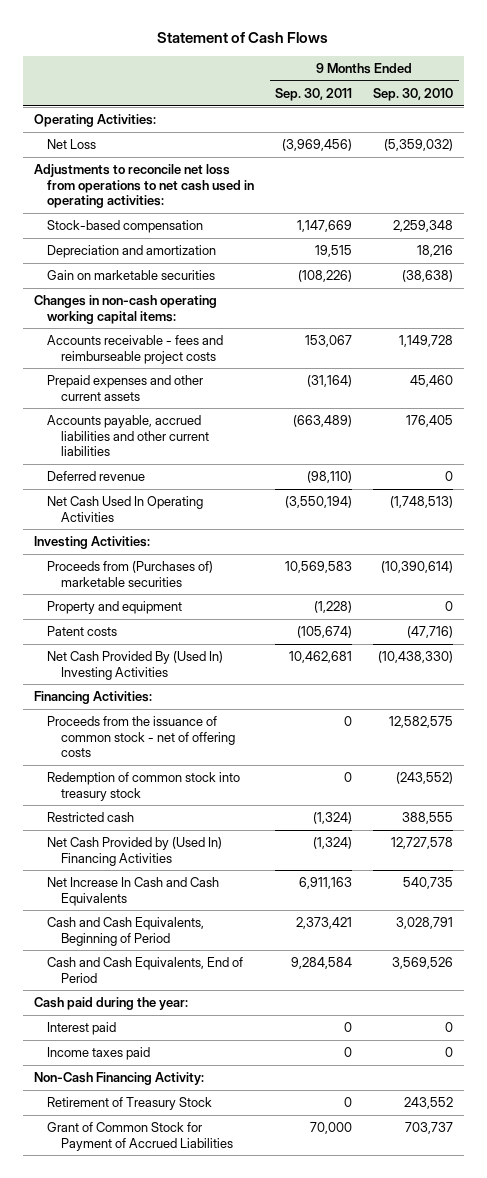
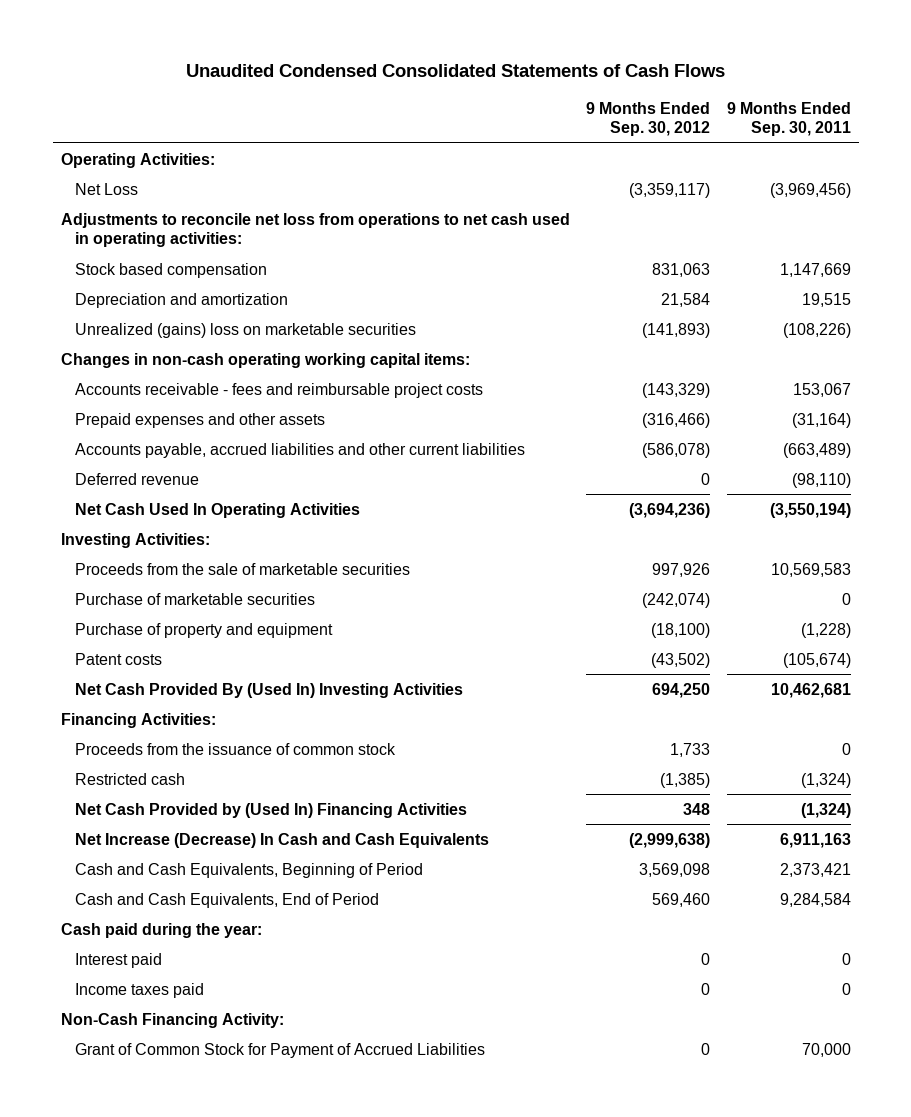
[157,31,329,43] Statement of Cash Flows -> [185,64,725,78] Unaudited Condensed Consolidated Statements of Cash Flows
[373,88,454,102] Sep. 30, 2010 -> none
none -> [586,101,711,137] 9 Months Ended Sep. 30, 2012
[47,220,204,234] Stock-based compensation -> [74,262,267,278] Stock based compensation
[47,270,216,281] Gain on marketable securities -> [74,322,416,338] Unrealized (gains) loss on marketable securities
[47,335,224,364] Accounts receivable - fees and reimburseable project costs -> [74,382,483,398] Accounts receivable - fees and reimbursable project costs
[47,375,204,401] Prepaid expenses and other current assets -> [74,412,325,428] Prepaid expenses and other assets
[47,561,214,587] Proceeds from (Purchases of) marketable securities -> [74,562,410,575] Proceeds from the sale of marketable securities
none -> [74,592,315,605] Purchase of marketable securities
[47,601,183,615] Property and equipment -> [74,622,333,638] Purchase of property and equipment
[47,772,241,801] Redemption of common stock into treasury stock -> none
[47,716,236,757] Proceeds from the issuance of common stock - net of offering costs -> [74,742,396,755] Proceeds from the issuance of common stock
[47,877,220,906] Net Increase In Cash and Cash Equivalents -> [74,832,489,848] Net Increase (Decrease) In Cash and Cash Equivalents
[47,1097,213,1111] Retirement of Treasury Stock -> none

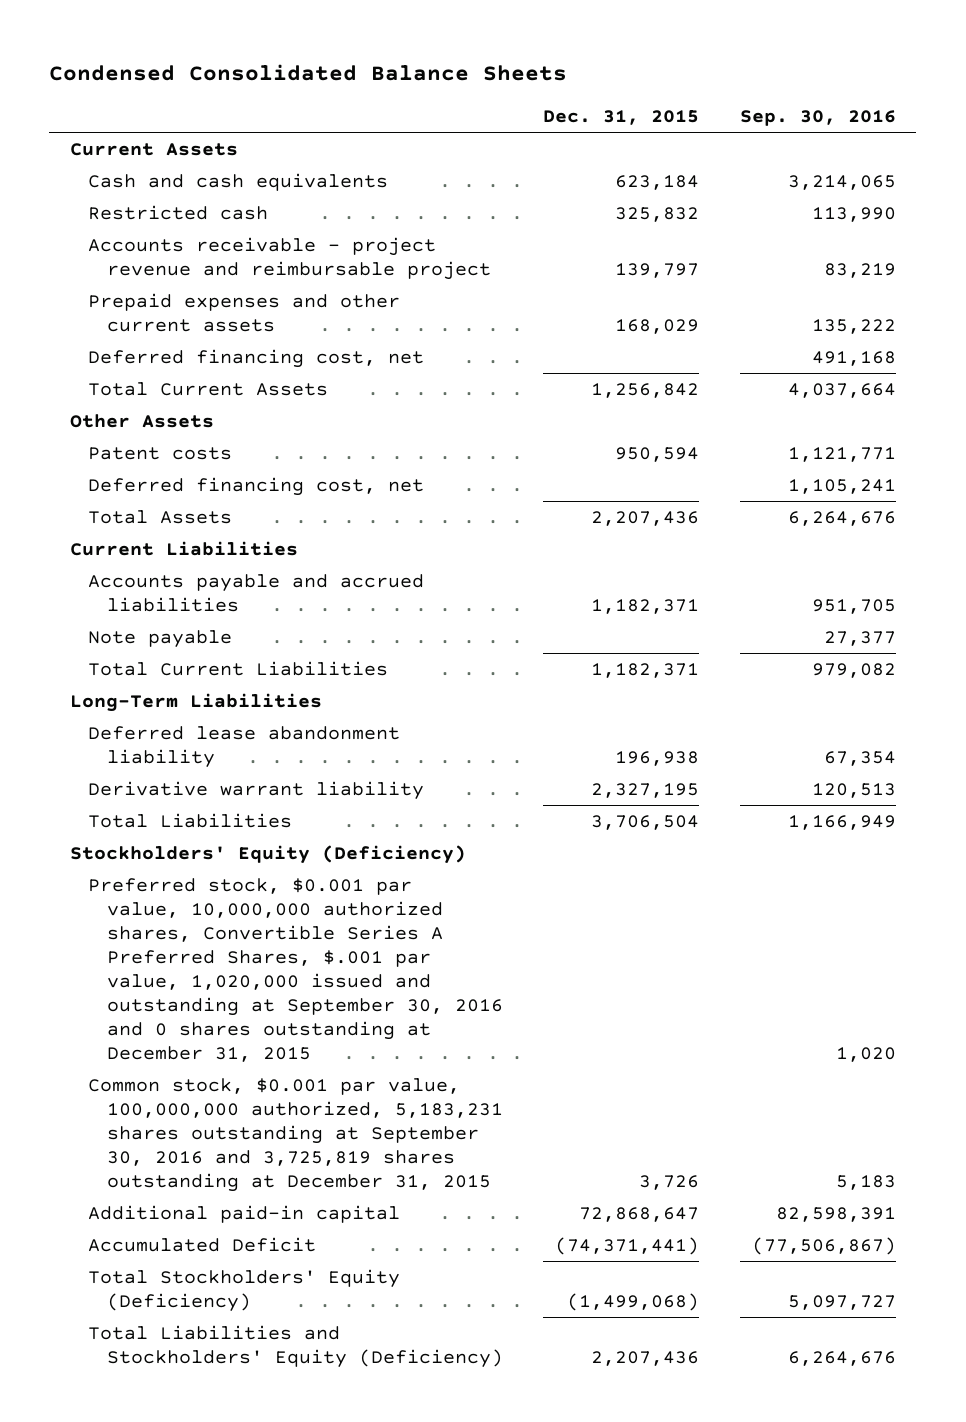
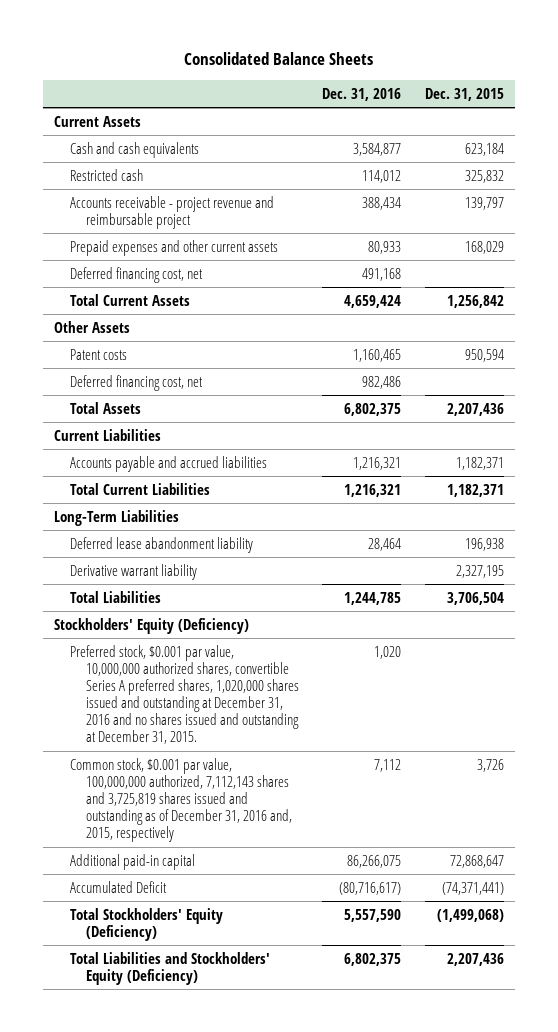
[49,64,568,82] Condensed Consolidated Balance Sheets -> [183,52,373,66] Consolidated Balance Sheets
[739,110,896,127] Sep. 30, 2016 -> none
none -> [322,87,402,101] Dec. 31, 2016
[88,629,233,648] Note payable -> none
[88,877,503,1063] Preferred stock, $0.001 par value, 10,000,000 authorized shares, Convertible Series A Preferred Shares, $.001 par value, 1,020,000 issued and outstanding at September 30, 2016 and 0 shares outstanding at December 31, 2015 -> [70,644,299,745] Preferred stock, $0.001 par value, 10,000,000 authorized shares, convertible Series A preferred shares, 1,020,000 shares issued and outstanding at December 31, 2016 and no shares issued and outstanding at December 31, 2015.
[88,1077,503,1193] Common stock, $0.001 par value, 100,000,000 authorized, 5,183,231 shares outstanding at September 30, 2016 and 3,725,819 shares outstanding at December 31, 2015 -> [70,757,292,843] Common stock, $0.001 par value, 100,000,000 authorized, 7,112,143 shares and 3,725,819 shares issued and outstanding as of December 31, 2016 and, 2015, respectively

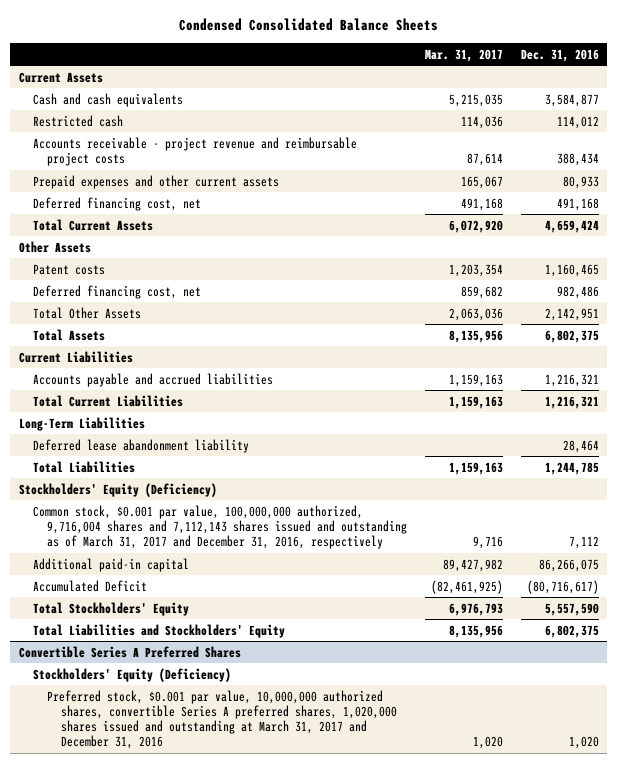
[183,52,373,66] Consolidated Balance Sheets -> [178,18,438,32] Condensed Consolidated Balance Sheets
[424,87,504,101] Dec. 31, 2015 -> none
none -> [425,48,504,62] Mar. 31, 2017
[70,195,275,229] Accounts receivable - project revenue and reimbursable project -> [33,136,358,166] Accounts receivable - project revenue and reimbursable project costs
none -> [33,306,142,319] Total Other Assets
[70,563,198,580] Derivative warrant liability -> none
[70,644,299,745] Preferred stock, $0.001 par value, 10,000,000 authorized shares, convertible Series A preferred shares, 1,020,000 shares issued and outstanding at December 31, 2016 and no shares issued and outstanding at December 31, 2015. -> none
[70,757,292,843] Common stock, $0.001 par value, 100,000,000 authorized, 7,112,143 shares and 3,725,819 shares issued and outstanding as of December 31, 2016 and, 2015, respectively -> [33,504,408,550] Common stock, $0.001 par value, 100,000,000 authorized, 9,716,004 shares and 7,112,143 shares issued and outstanding as of March 31, 2017 and December 31, 2016, respectively
[70,907,224,941] Total Stockholders' Equity (Deficiency) -> [33,601,190,616] Total Stockholders' Equity
[70,951,271,985] Total Liabilities and Stockholders' Equity (Deficiency) -> [33,623,286,638] Total Liabilities and Stockholders' Equity
none -> [19,645,242,658] Convertible Series A Preferred Shares
none -> [33,667,232,682] Stockholders' Equity (Deficiency)
none -> [47,689,398,750] Preferred stock, $0.001 par value, 10,000,000 authorized shares, convertible Series A preferred shares, 1,020,000 shares issued and outstanding at March 31, 2017 and December 31, 2016

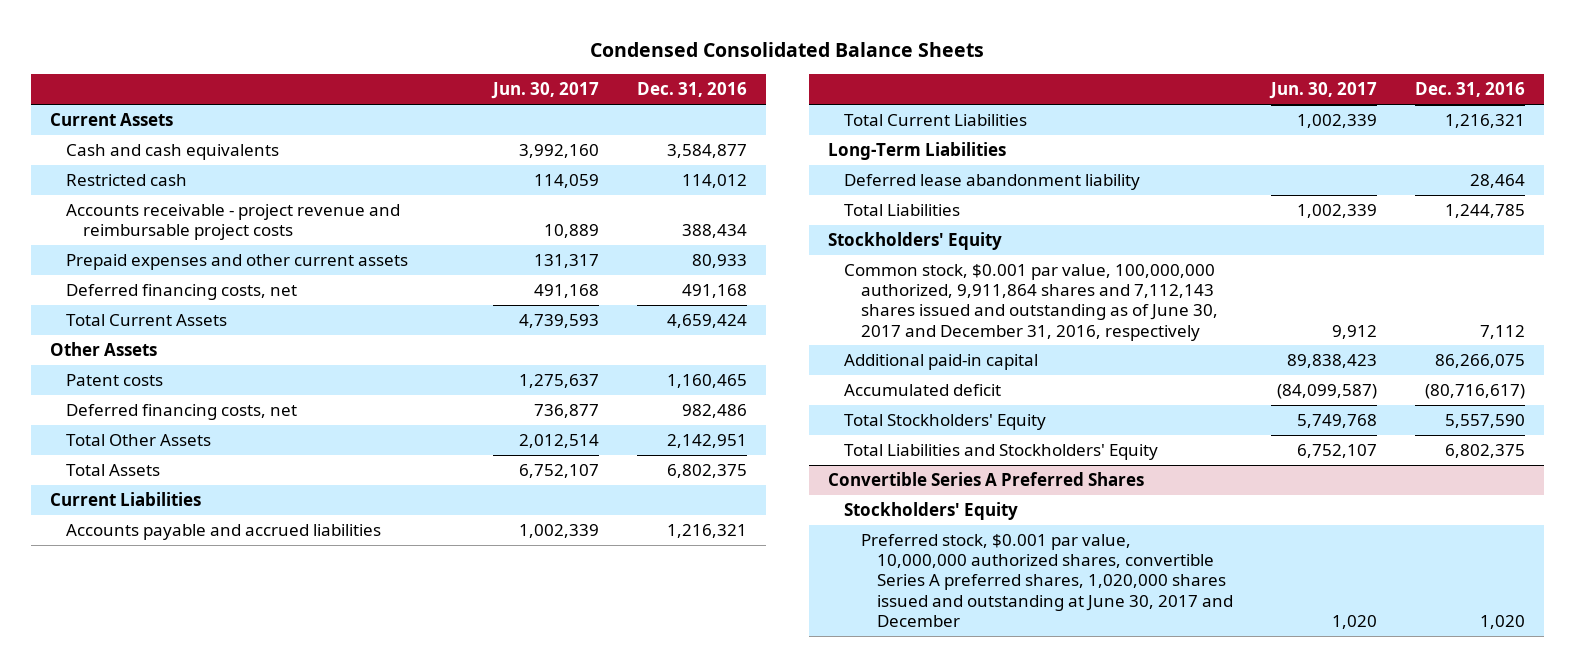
[425,48,504,62] Mar. 31, 2017 -> none
none -> [491,82,600,100] Jun. 30, 2017
[33,196,202,211] Deferred financing cost, net -> [66,283,298,300] Deferred financing costs, net
[33,284,202,299] Deferred financing cost, net -> [66,403,298,420] Deferred financing costs, net
[19,482,218,497] Stockholders' Equity (Deficiency) -> [827,231,1002,250] Stockholders' Equity
[33,504,408,550] Common stock, $0.001 par value, 100,000,000 authorized, 9,716,004 shares and 7,112,143 shares issued and outstanding as of March 31, 2017 and December 31, 2016, respectively -> [844,263,1218,341] Common stock, $0.001 par value, 100,000,000 authorized, 9,911,864 shares and 7,112,143 shares issued and outstanding as of June 30, 2017 and December 31, 2016, respectively
[33,579,148,592] Accumulated Deficit -> [844,383,1002,396] Accumulated deficit
[33,667,232,682] Stockholders' Equity (Deficiency) -> [844,501,1019,520] Stockholders' Equity
[47,689,398,750] Preferred stock, $0.001 par value, 10,000,000 authorized shares, convertible Series A preferred shares, 1,020,000 shares issued and outstanding at March 31, 2017 and December 31, 2016 -> [860,533,1234,627] Preferred stock, $0.001 par value, 10,000,000 authorized shares, convertible Series A preferred shares, 1,020,000 shares issued and outstanding at June 30, 2017 and December

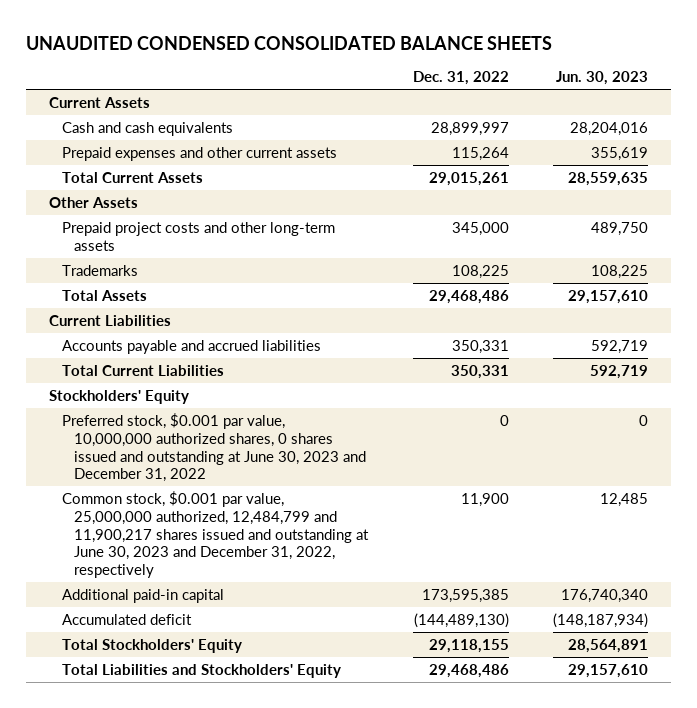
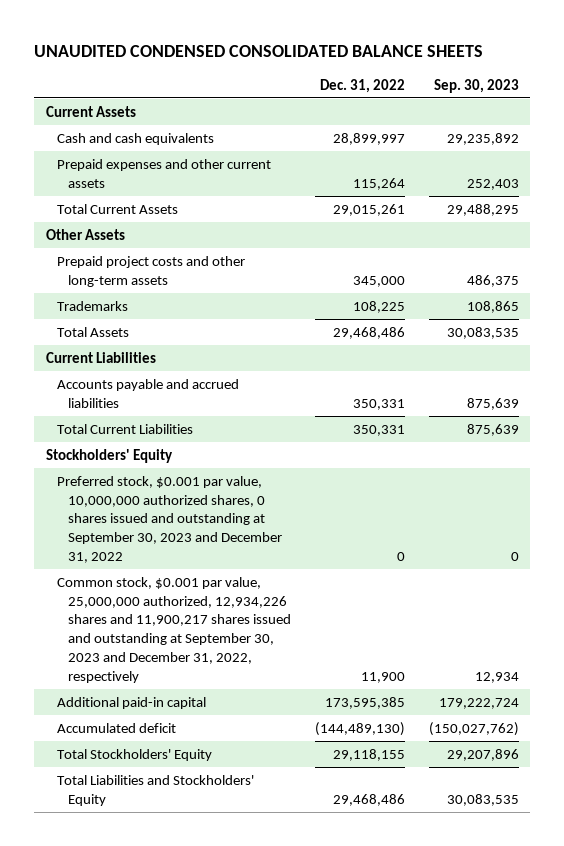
[556,71,649,86] Jun. 30, 2023 -> none
none -> [433,79,519,94] Sep. 30, 2023
[61,412,367,483] Preferred stock, $0.001 par value, 10,000,000 authorized shares, 0 shares issued and outstanding at June 30, 2023 and December 31, 2022 -> [56,475,283,564] Preferred stock, $0.001 par value, 10,000,000 authorized shares, 0 shares issued and outstanding at September 30, 2023 and December 31, 2022
[61,490,370,579] Common stock, $0.001 par value, 25,000,000 authorized, 12,484,799 and 11,900,217 shares issued and outstanding at June 30, 2023 and December 31, 2022, respectively -> [56,576,292,684] Common stock, $0.001 par value, 25,000,000 authorized, 12,934,226 shares and 11,900,217 shares issued and outstanding at September 30, 2023 and December 31, 2022, respectively

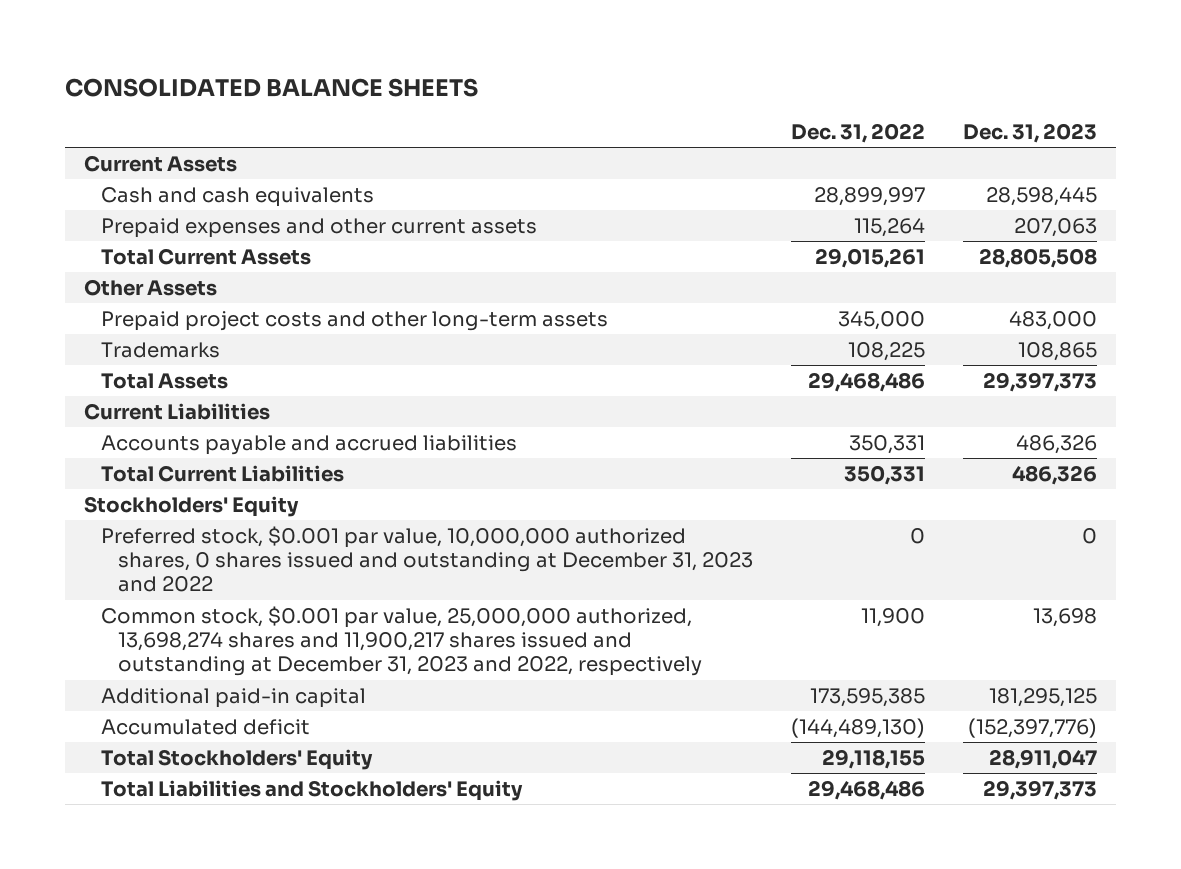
[33,45,483,58] UNAUDITED CONDENSED CONSOLIDATED BALANCE SHEETS -> [64,77,478,97] CONSOLIDATED BALANCE SHEETS
[433,79,519,94] Sep. 30, 2023 -> none
none -> [963,122,1098,143] Dec. 31, 2023
[56,475,283,564] Preferred stock, $0.001 par value, 10,000,000 authorized shares, 0 shares issued and outstanding at September 30, 2023 and December 31, 2022 -> [100,526,753,593] Preferred stock, $0.001 par value, 10,000,000 authorized shares, 0 shares issued and outstanding at December 31, 2023 and 2022
[56,576,292,684] Common stock, $0.001 par value, 25,000,000 authorized, 12,934,226 shares and 11,900,217 shares issued and outstanding at September 30, 2023 and December 31, 2022, respectively -> [100,606,702,677] Common stock, $0.001 par value, 25,000,000 authorized, 13,698,274 shares and 11,900,217 shares issued and outstanding at December 31, 2023 and 2022, respectively

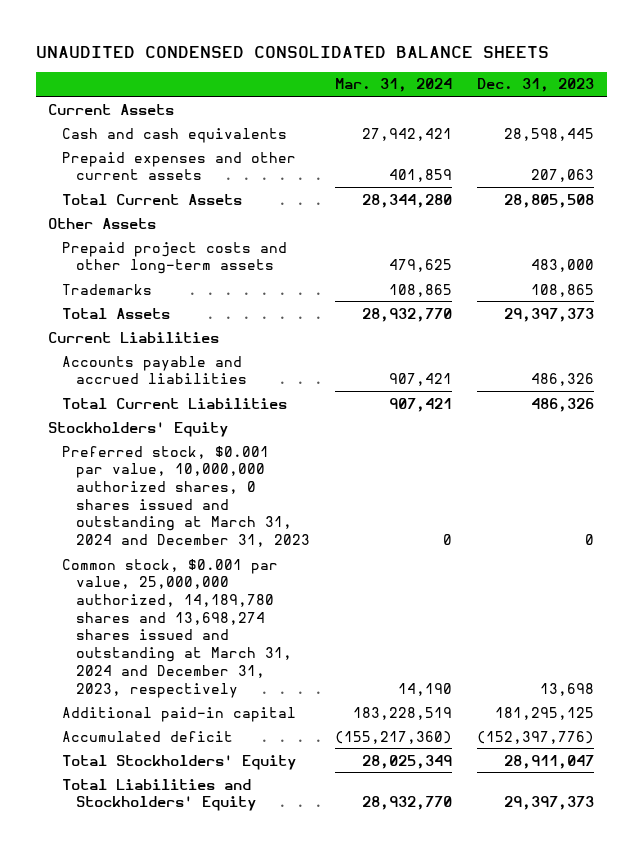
[64,77,478,97] CONSOLIDATED BALANCE SHEETS -> [35,45,549,58] UNAUDITED CONDENSED CONSOLIDATED BALANCE SHEETS
[790,122,925,143] Dec. 31, 2022 -> none
none -> [335,78,453,93] Mar. 31, 2024
[100,526,753,593] Preferred stock, $0.001 par value, 10,000,000 authorized shares, 0 shares issued and outstanding at December 31, 2023 and 2022 -> [62,445,311,548] Preferred stock, $0.001 par value, 10,000,000 authorized shares, 0 shares issued and outstanding at March 31, 2024 and December 31, 2023
[100,606,702,677] Common stock, $0.001 par value, 25,000,000 authorized, 13,698,274 shares and 11,900,217 shares issued and outstanding at December 31, 2023 and 2022, respectively -> [62,558,293,698] Common stock, $0.001 par value, 25,000,000 authorized, 14,189,780 shares and 13,698,274 shares issued and outstanding at March 31, 2024 and December 31, 2023, respectively

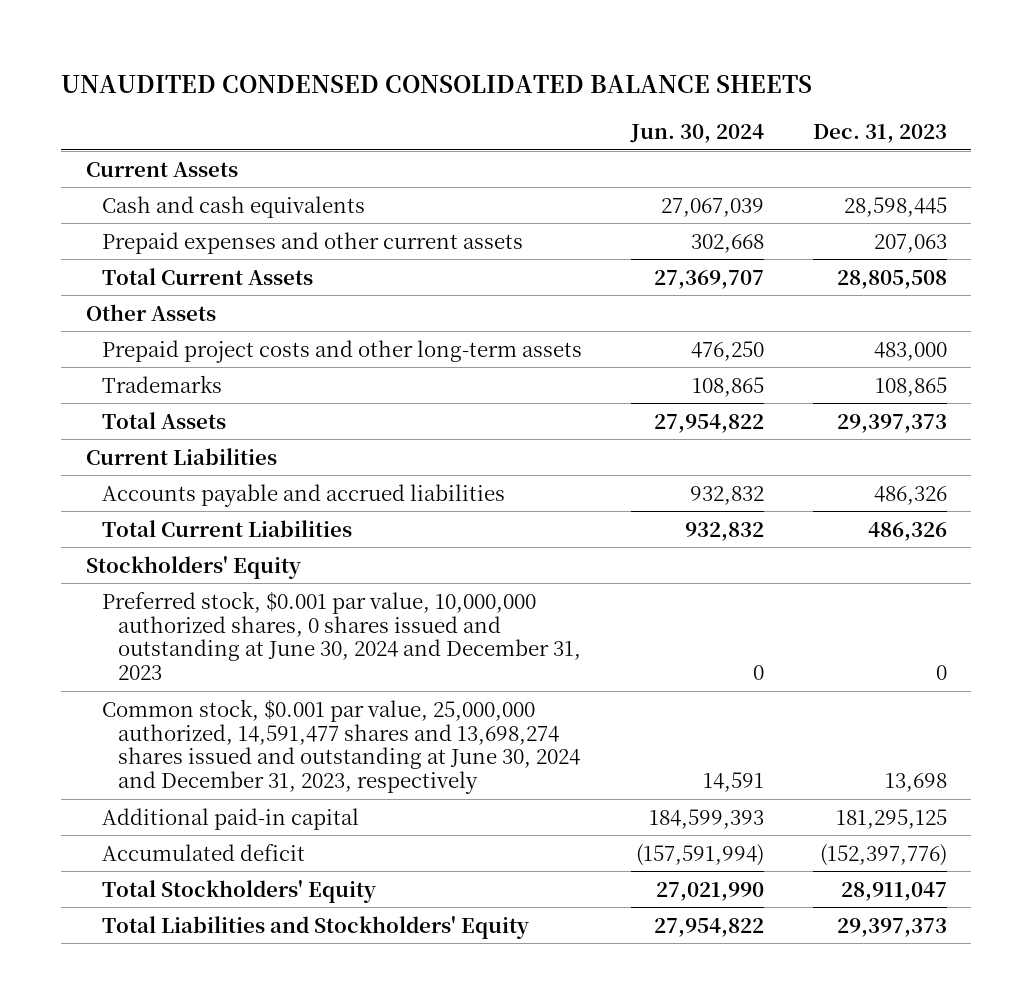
[335,78,453,93] Mar. 31, 2024 -> none
none -> [629,124,764,144] Jun. 30, 2024
[62,445,311,548] Preferred stock, $0.001 par value, 10,000,000 authorized shares, 0 shares issued and outstanding at March 31, 2024 and December 31, 2023 -> [101,590,582,681] Preferred stock, $0.001 par value, 10,000,000 authorized shares, 0 shares issued and outstanding at June 30, 2024 and December 31, 2023
[62,558,293,698] Common stock, $0.001 par value, 25,000,000 authorized, 14,189,780 shares and 13,698,274 shares issued and outstanding at March 31, 2024 and December 31, 2023, respectively -> [101,698,581,795] Common stock, $0.001 par value, 25,000,000 authorized, 14,591,477 shares and 13,698,274 shares issued and outstanding at June 30, 2024 and December 31, 2023, respectively

